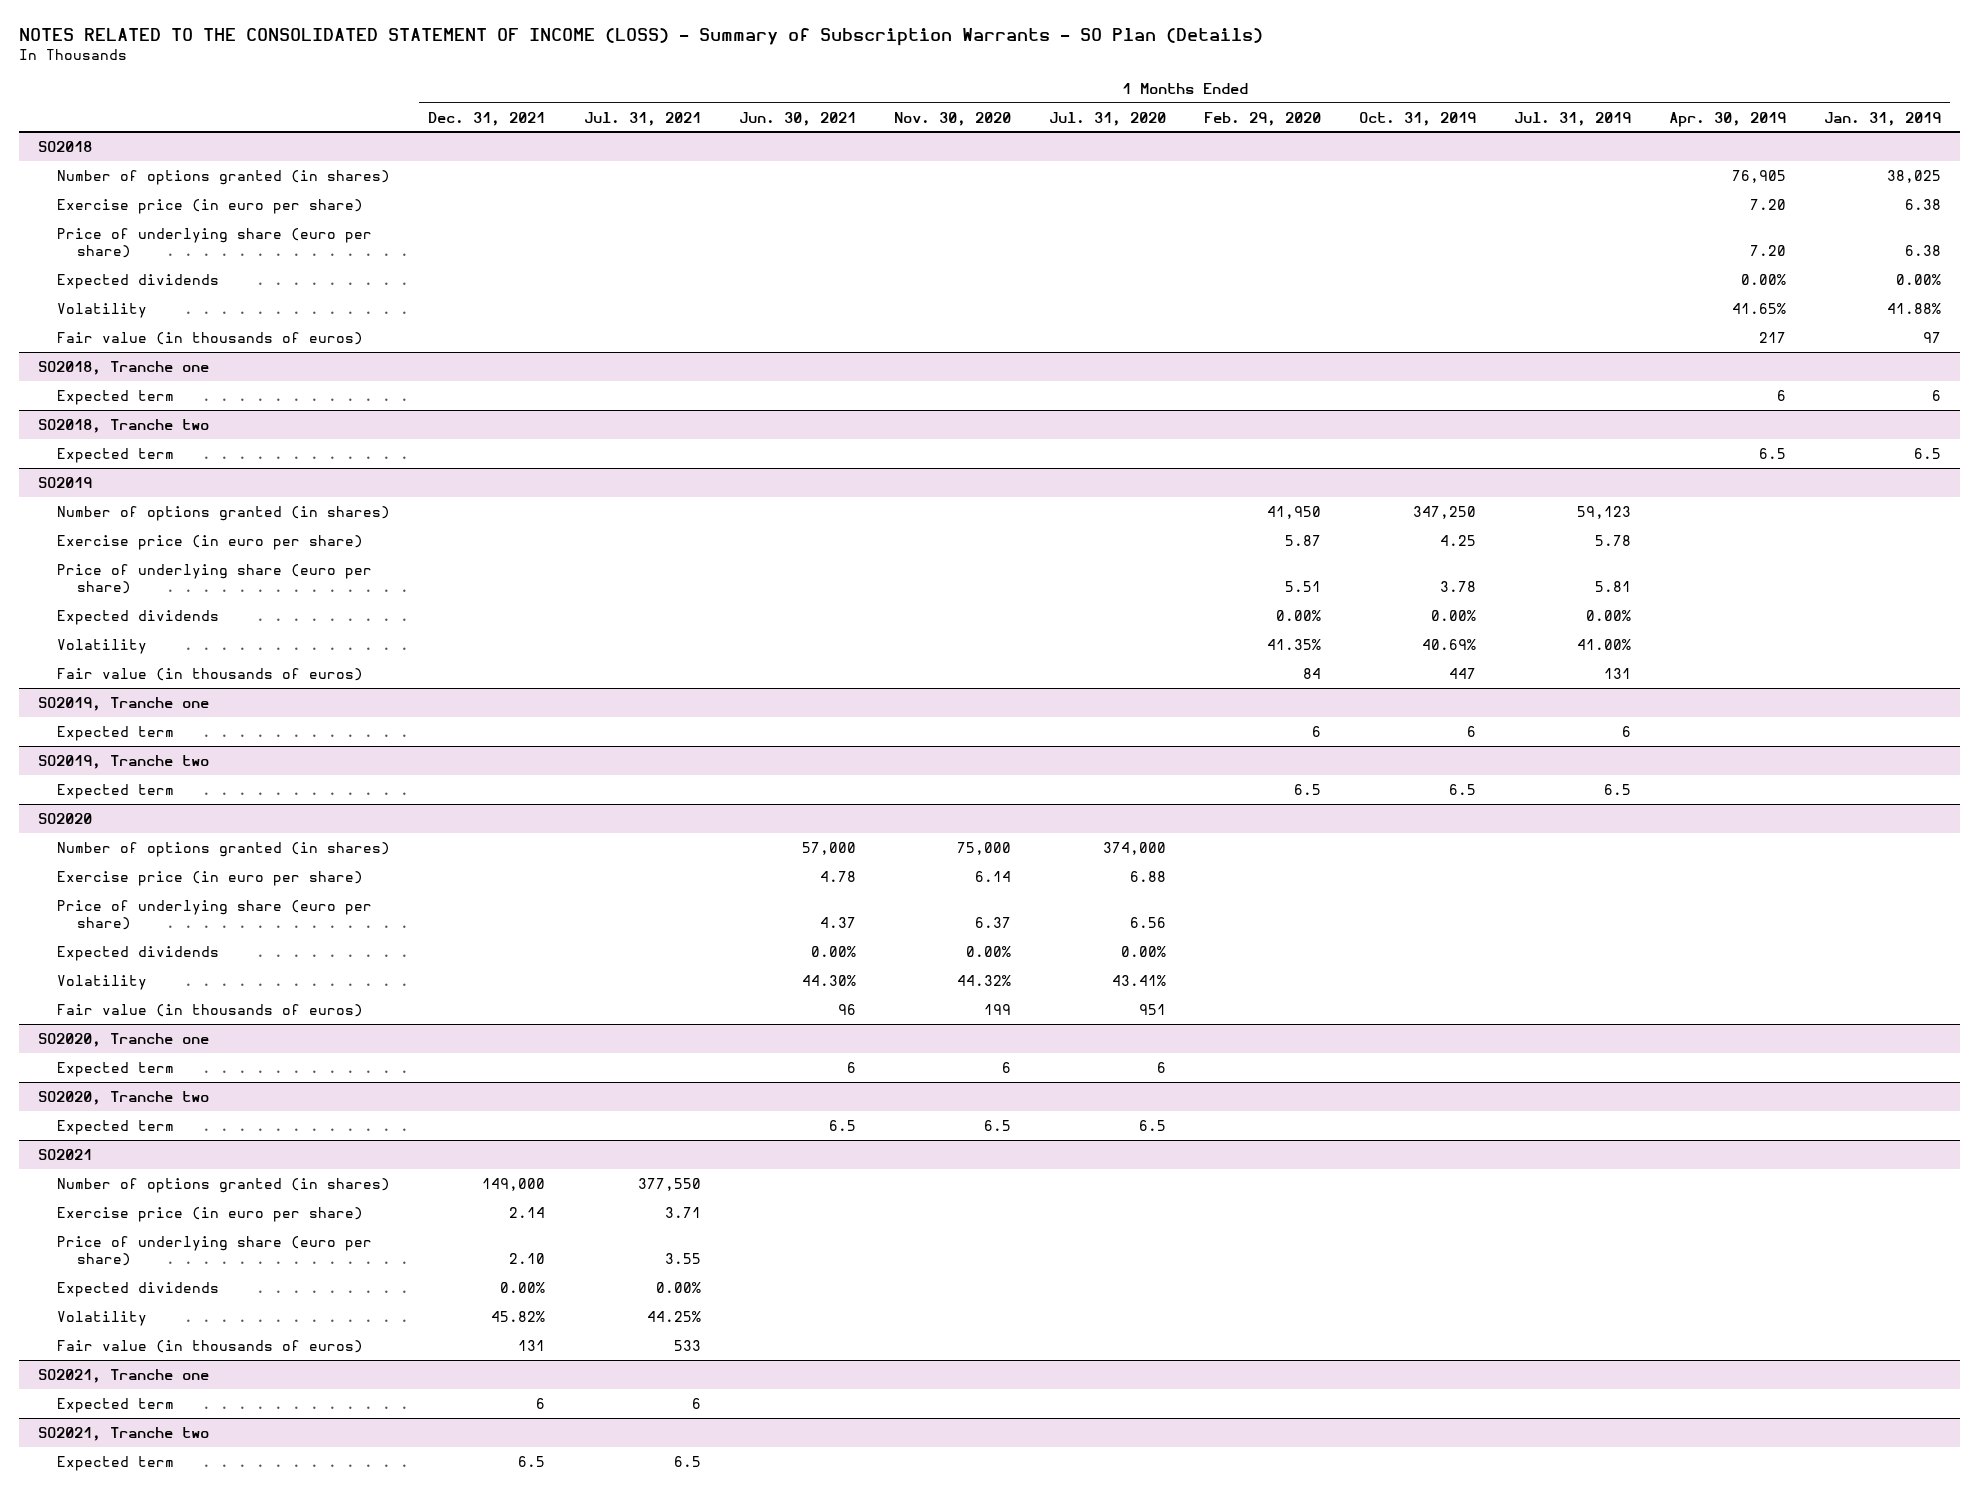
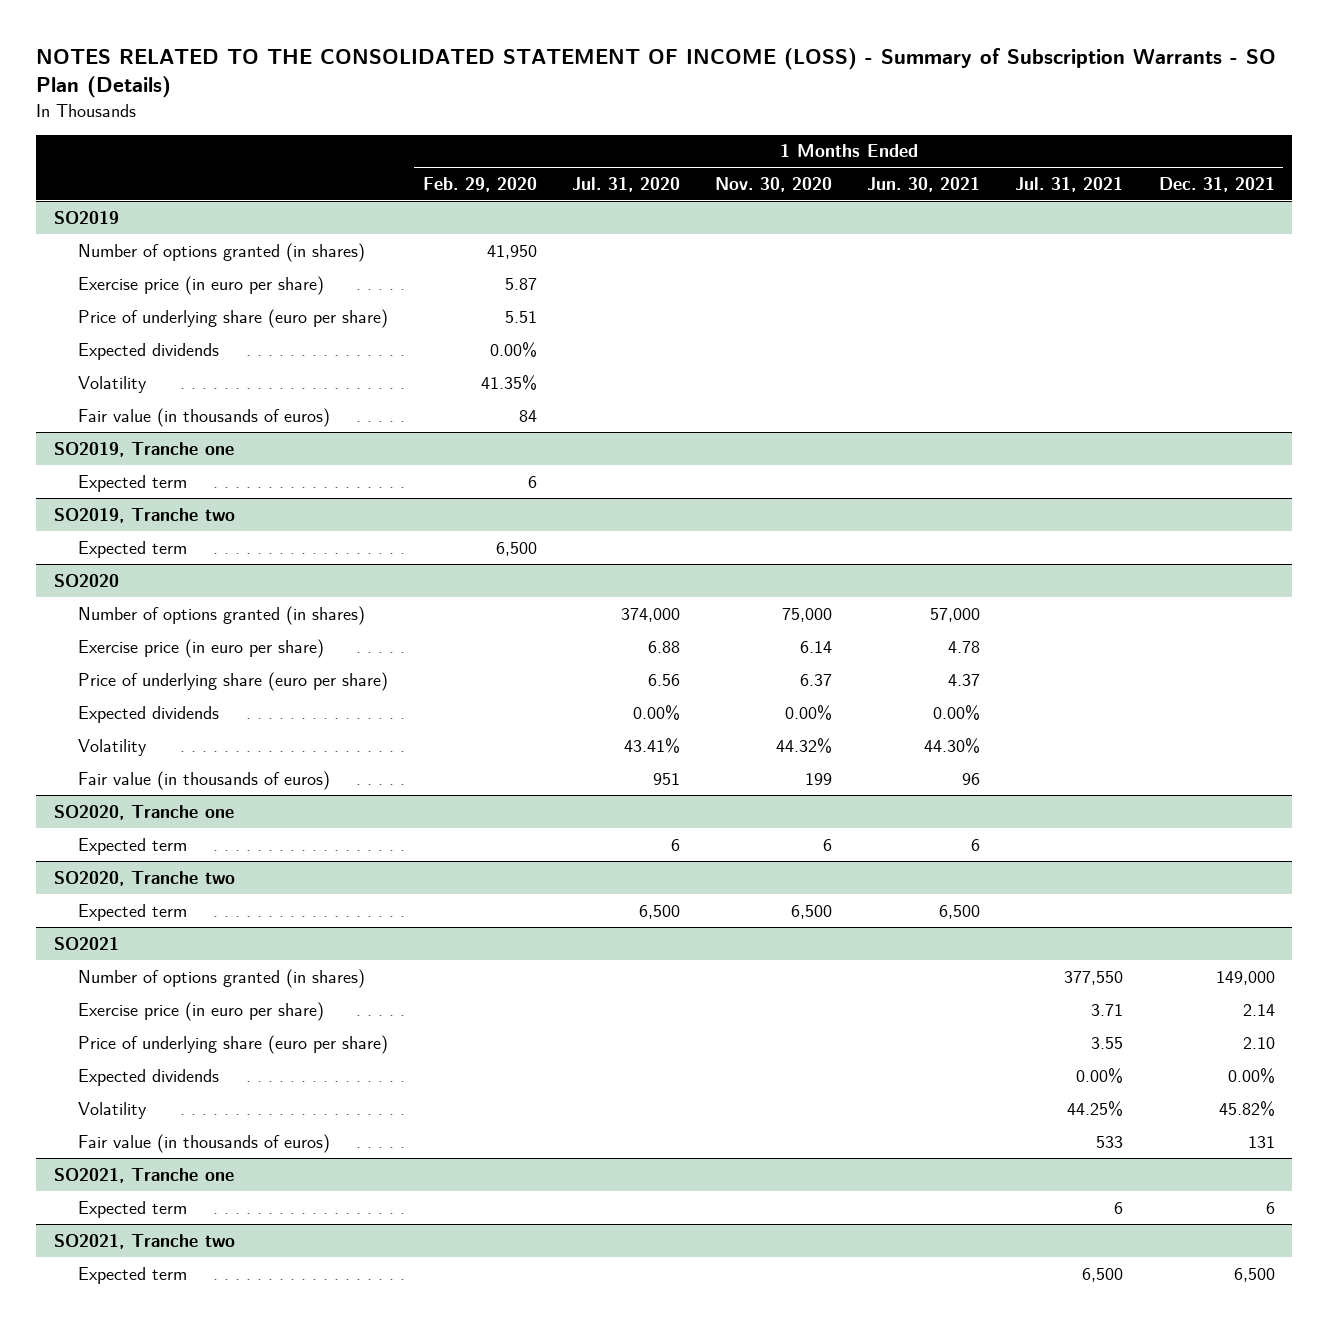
[1358,111,1476,126] Oct. 31, 2019 -> none
[1513,111,1631,126] Jul. 31, 2019 -> none
[1668,111,1786,127] Apr. 30, 2019 -> none
[1823,111,1941,126] Jan. 31, 2019 -> none
[37,140,92,152] SO2018 -> none
[57,169,391,185] Number of options granted (in shares) -> none
[57,198,364,214] Exercise price (in euro per share) -> none
[57,227,373,259] Price of underlying share (euro per share) -> none
[57,273,220,289] Expected dividends -> none
[57,302,148,318] Volatility -> none
[57,331,364,345] Fair value (in thousands of euros) -> none
[37,360,209,375] SO2018, Tranche one -> none
[57,389,175,405] Expected term -> none
[37,418,209,433] SO2018, Tranche two -> none
[57,447,175,463] Expected term -> none
[1293,783,1321,795] 6.5 -> [495,541,537,556] 6,500
[828,1119,856,1131] 6.5 -> [939,904,981,919] 6,500
[983,1119,1011,1131] 6.5 -> [791,904,833,919] 6,500
[1138,1119,1166,1131] 6.5 -> [638,904,680,919] 6,500
[518,1455,546,1467] 6.5 -> [1233,1267,1275,1282] 6,500
[673,1455,701,1467] 6.5 -> [1082,1267,1124,1282] 6,500

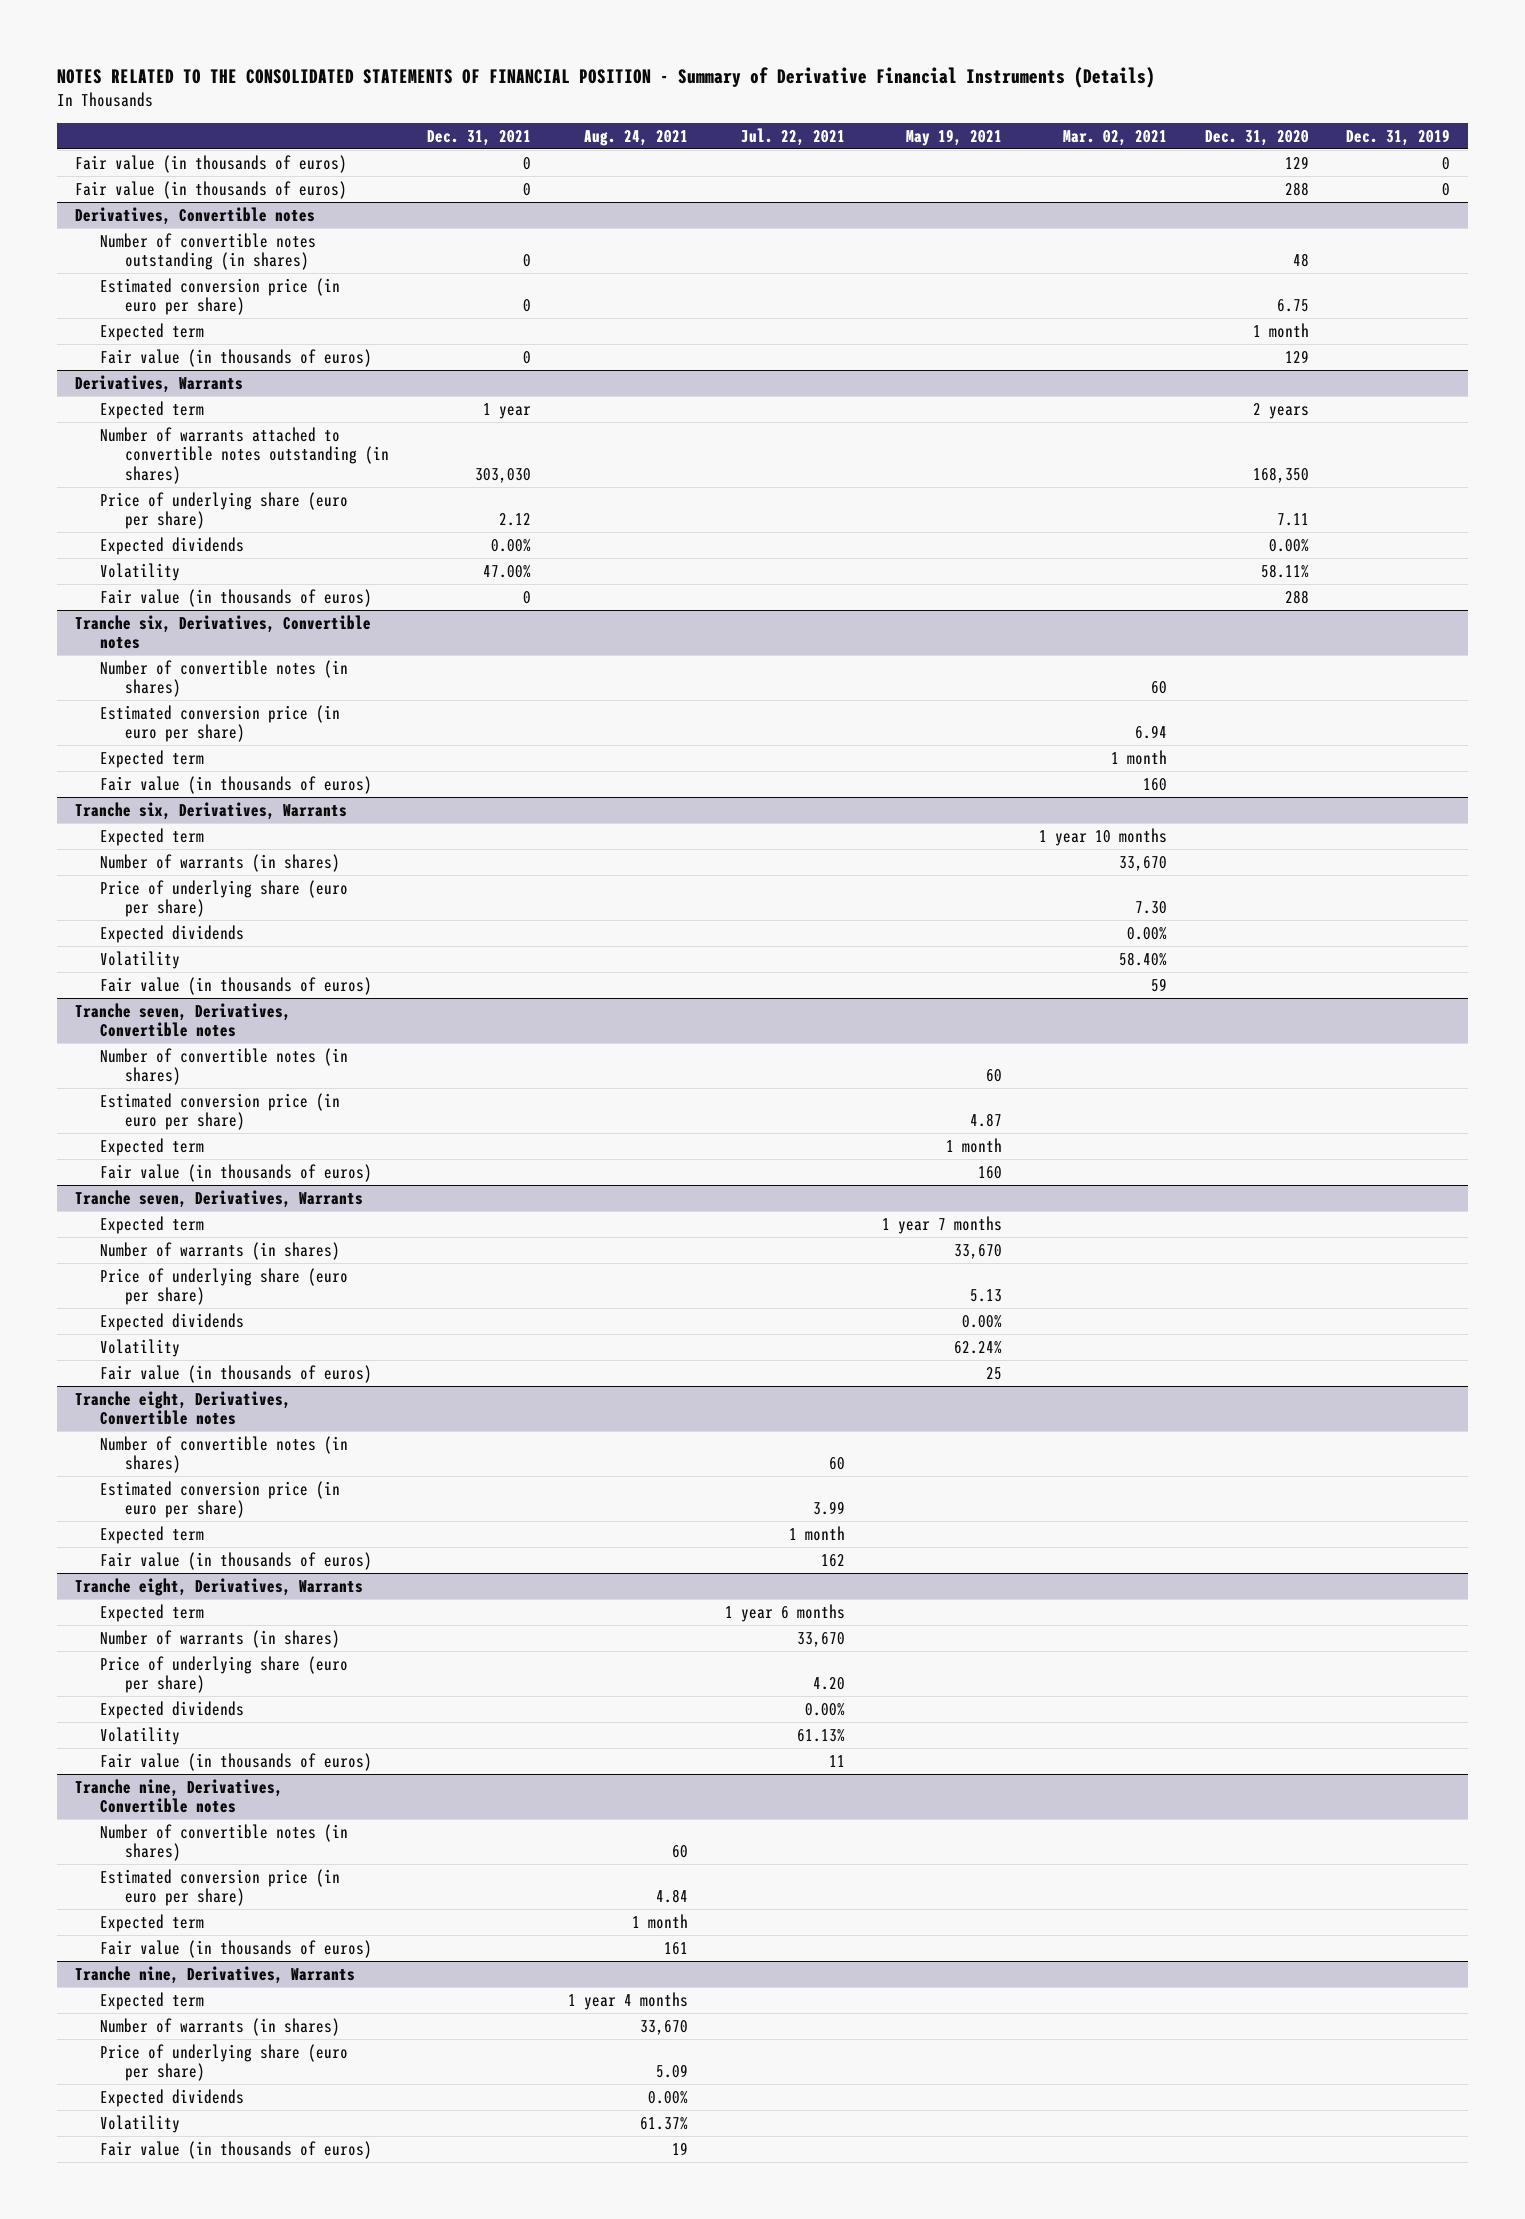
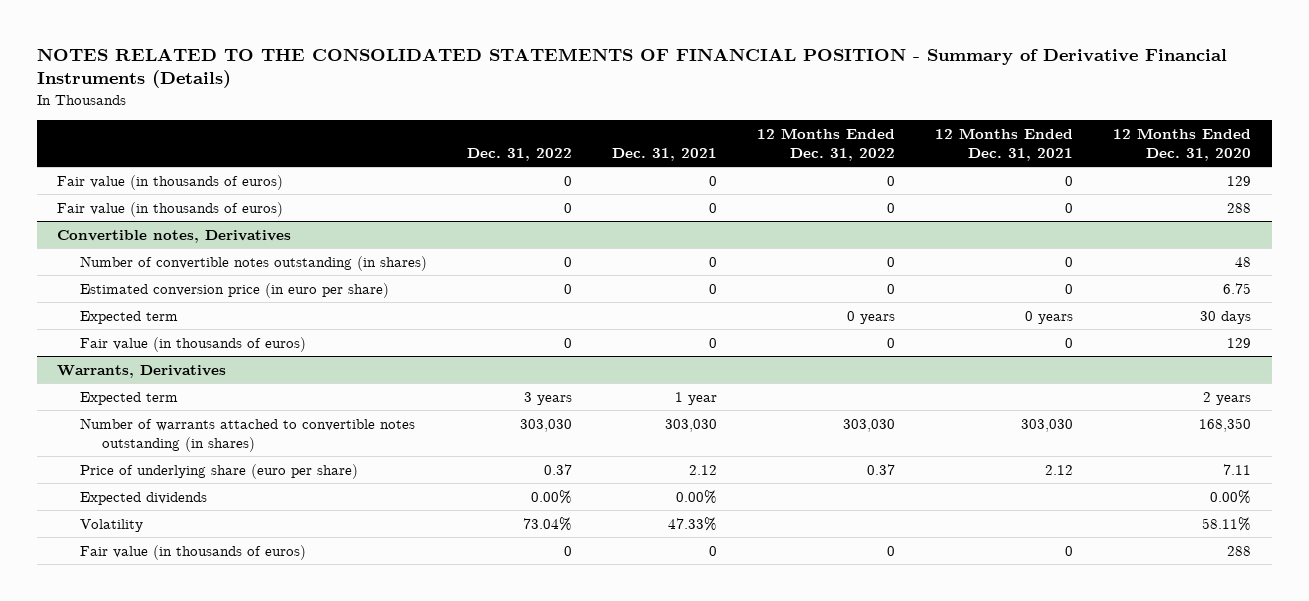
[583,129,688,146] Aug. 24, 2021 -> none
[740,127,845,146] Jul. 22, 2021 -> none
[906,128,1003,146] May 19, 2021 -> none
[1063,129,1168,146] Mar. 02, 2021 -> none
[1204,129,1309,146] Dec. 31, 2020 -> none
[1345,128,1450,146] Dec. 31, 2019 -> none
none -> [466,147,572,161] Dec. 31, 2022
none -> [757,127,896,161] 12 Months Ended Dec. 31, 2022
none -> [935,127,1074,161] 12 Months Ended Dec. 31, 2021
none -> [1113,127,1252,161] 12 Months Ended Dec. 31, 2020
[75,206,316,225] Derivatives, Convertible notes -> [57,229,292,243] Convertible notes, Derivatives
[75,374,244,393] Derivatives, Warrants -> [57,364,227,378] Warrants, Derivatives
[482,564,531,578] 47.00% -> [668,516,718,531] 47.33%
[75,614,372,650] Tranche six, Derivatives, Convertible notes -> none
[100,659,349,698] Number of convertible notes (in shares) -> none
[100,704,341,743] Estimated conversion price (in euro per share) -> none
[100,749,205,768] Expected term -> none
[100,775,373,794] Fair value (in thousands of euros) -> none
[75,801,348,820] Tranche six, Derivatives, Warrants -> none
[100,827,205,846] Expected term -> none
[100,853,341,872] Number of warrants (in shares) -> none
[100,879,349,918] Price of underlying share (euro per share) -> none
[100,924,245,943] Expected dividends -> none
[100,950,181,969] Volatility -> none
[100,976,373,995] Fair value (in thousands of euros) -> none
[75,1002,292,1038] Tranche seven, Derivatives, Convertible notes -> none
[100,1047,349,1086] Number of convertible notes (in shares) -> none
[100,1092,341,1131] Estimated conversion price (in euro per share) -> none
[100,1137,205,1156] Expected term -> none
[100,1163,373,1182] Fair value (in thousands of euros) -> none
[75,1189,364,1208] Tranche seven, Derivatives, Warrants -> none
[100,1215,205,1234] Expected term -> none
[100,1241,341,1260] Number of warrants (in shares) -> none
[100,1267,349,1306] Price of underlying share (euro per share) -> none
[100,1312,245,1331] Expected dividends -> none
[100,1338,181,1357] Volatility -> none
[100,1364,373,1383] Fair value (in thousands of euros) -> none
[75,1390,292,1426] Tranche eight, Derivatives, Convertible notes -> none
[100,1435,349,1474] Number of convertible notes (in shares) -> none
[100,1480,341,1519] Estimated conversion price (in euro per share) -> none
[100,1525,205,1544] Expected term -> none
[100,1551,373,1570] Fair value (in thousands of euros) -> none
[75,1577,364,1596] Tranche eight, Derivatives, Warrants -> none
[100,1603,205,1622] Expected term -> none
[100,1629,341,1648] Number of warrants (in shares) -> none
[100,1655,349,1694] Price of underlying share (euro per share) -> none
[100,1700,245,1719] Expected dividends -> none
[100,1726,181,1745] Volatility -> none
[100,1752,373,1771] Fair value (in thousands of euros) -> none
[75,1778,284,1814] Tranche nine, Derivatives, Convertible notes -> none
[100,1823,349,1862] Number of convertible notes (in shares) -> none
[100,1868,341,1907] Estimated conversion price (in euro per share) -> none
[100,1913,205,1932] Expected term -> none
[100,1939,373,1958] Fair value (in thousands of euros) -> none
[75,1965,356,1984] Tranche nine, Derivatives, Warrants -> none
[100,1991,205,2010] Expected term -> none
[100,2017,341,2036] Number of warrants (in shares) -> none
[100,2043,349,2082] Price of underlying share (euro per share) -> none
[100,2088,245,2107] Expected dividends -> none
[100,2114,181,2133] Volatility -> none
[100,2140,373,2159] Fair value (in thousands of euros) -> none

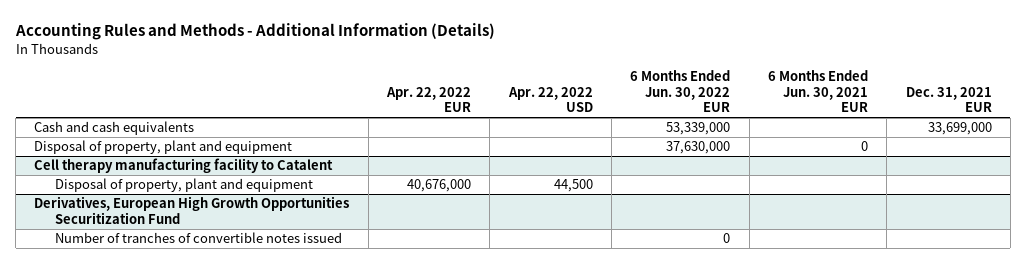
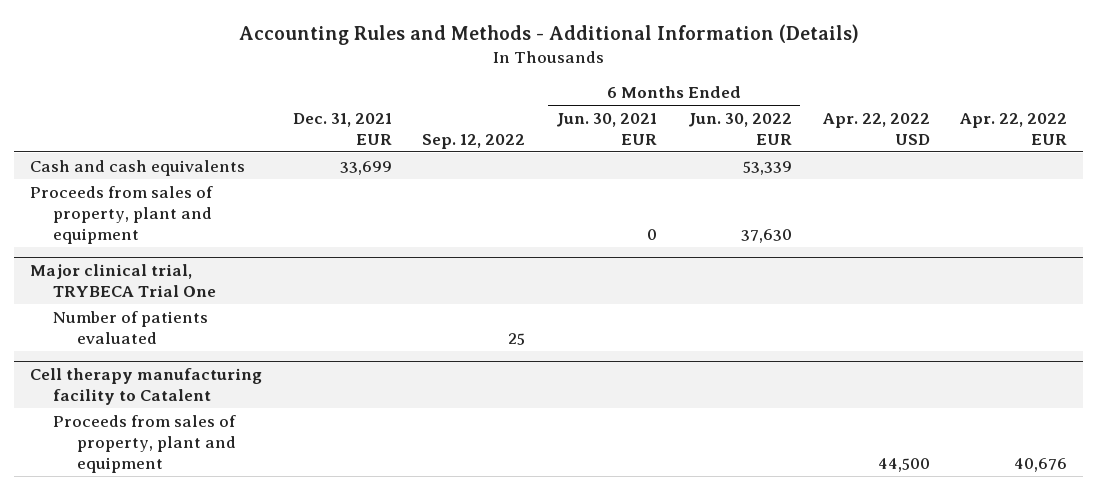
none -> [422,133,526,149] Sep. 12, 2022
[666,122,731,136] 53,339,000 -> [742,160,792,175] 53,339
[927,122,992,136] 33,699,000 -> [339,160,392,175] 33,699
[34,140,293,155] Disposal of property, plant and equipment -> [29,185,213,244] Proceeds from sales of property, plant and equipment
[666,141,731,155] 37,630,000 -> [740,228,792,243] 37,630
none -> [29,264,217,298] Major clinical trial, TRYBECA Trial One
none -> [53,310,209,344] Number of patients evaluated
[34,196,350,225] Derivatives, European High Growth Opportunities Securitization Fund -> none
[54,232,342,244] Number of tranches of convertible notes issued -> none
[54,178,313,193] Disposal of property, plant and equipment -> [53,414,237,473] Proceeds from sales of property, plant and equipment
[407,179,472,193] 40,676,000 -> [1014,457,1068,472] 40,676

